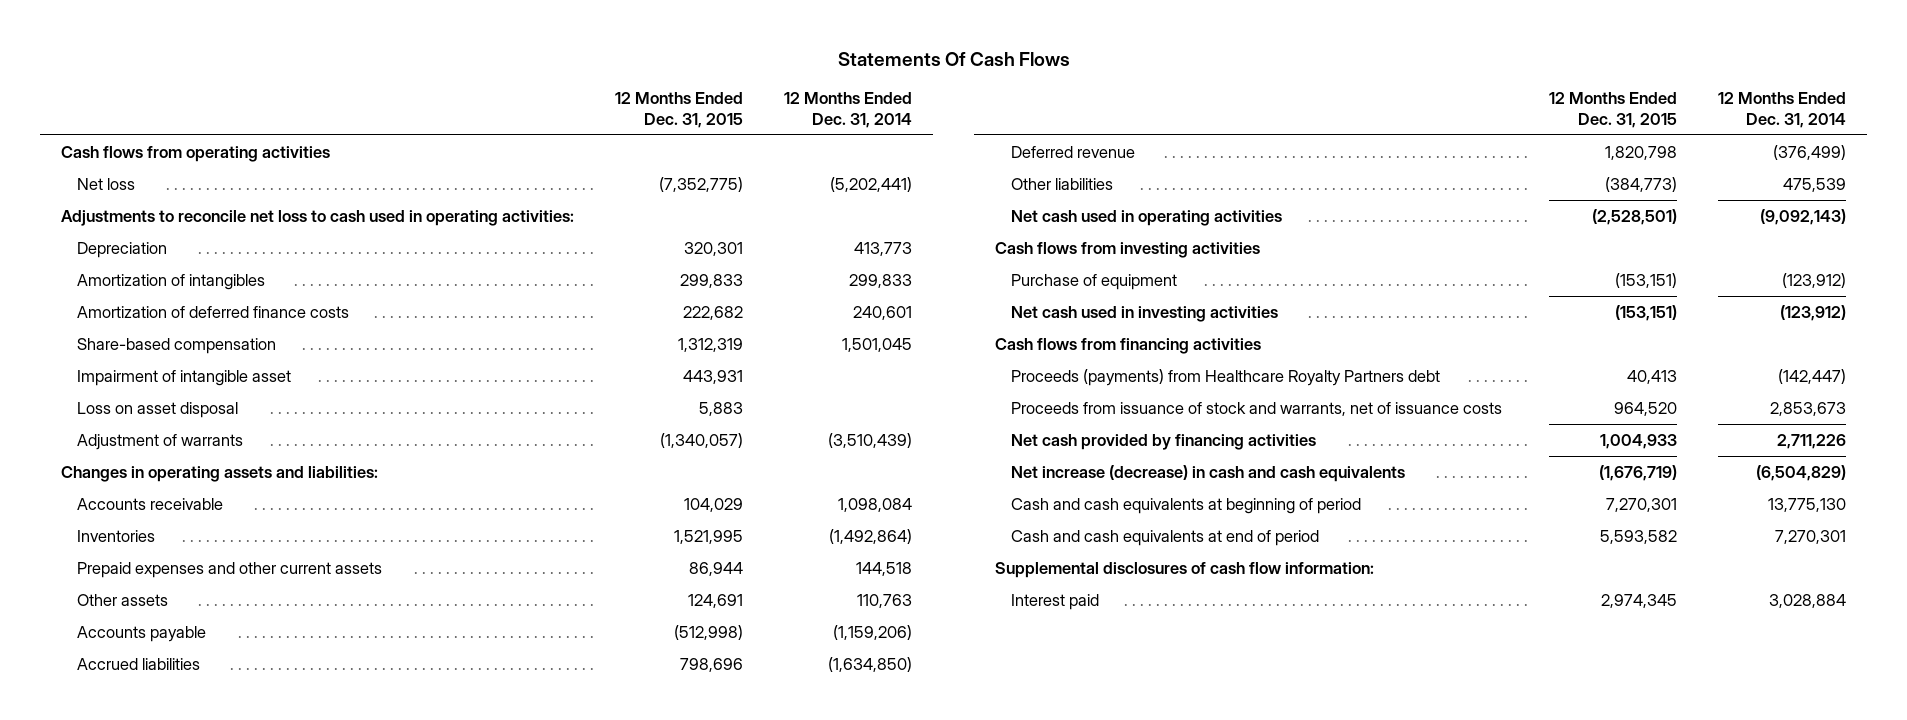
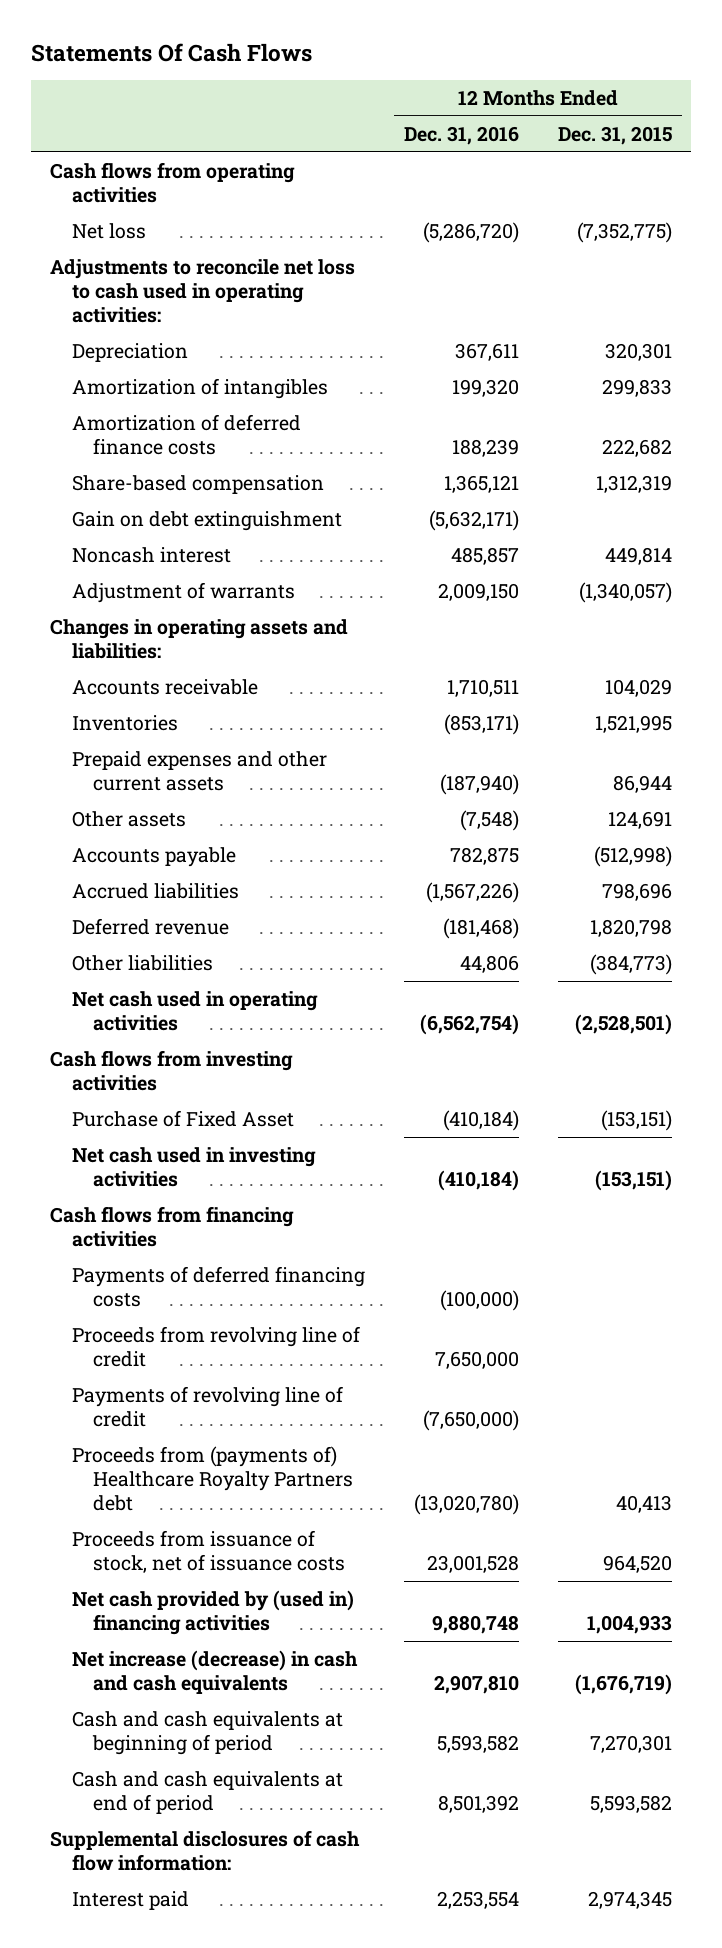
[784,92,913,129] 12 Months Ended Dec. 31, 2014 -> none
none -> [403,125,519,145] Dec. 31, 2016
[76,369,291,386] Impairment of intangible asset -> none
[76,401,238,418] Loss on asset disposal -> none
none -> [71,510,342,531] Gain on debt extinguishment
none -> [71,546,231,563] Noncash interest
[1010,273,1177,290] Purchase of equipment -> [71,1109,294,1127] Purchase of Fixed Asset
none -> [71,1265,365,1308] Payments of deferred financing costs
none -> [71,1325,360,1368] Proceeds from revolving line of credit
none -> [71,1385,343,1428] Payments of revolving line of credit
[1010,368,1440,386] Proceeds (payments) from Healthcare Royalty Partners debt -> [71,1445,354,1512] Proceeds from (payments of) Healthcare Royalty Partners debt
[1010,401,1502,416] Proceeds from issuance of stock and warrants, net of issuance costs -> [71,1529,346,1574] Proceeds from issuance of stock, net of issuance costs
[1010,433,1316,450] Net cash provided by financing activities -> [71,1589,354,1636] Net cash provided by (used in) financing activities

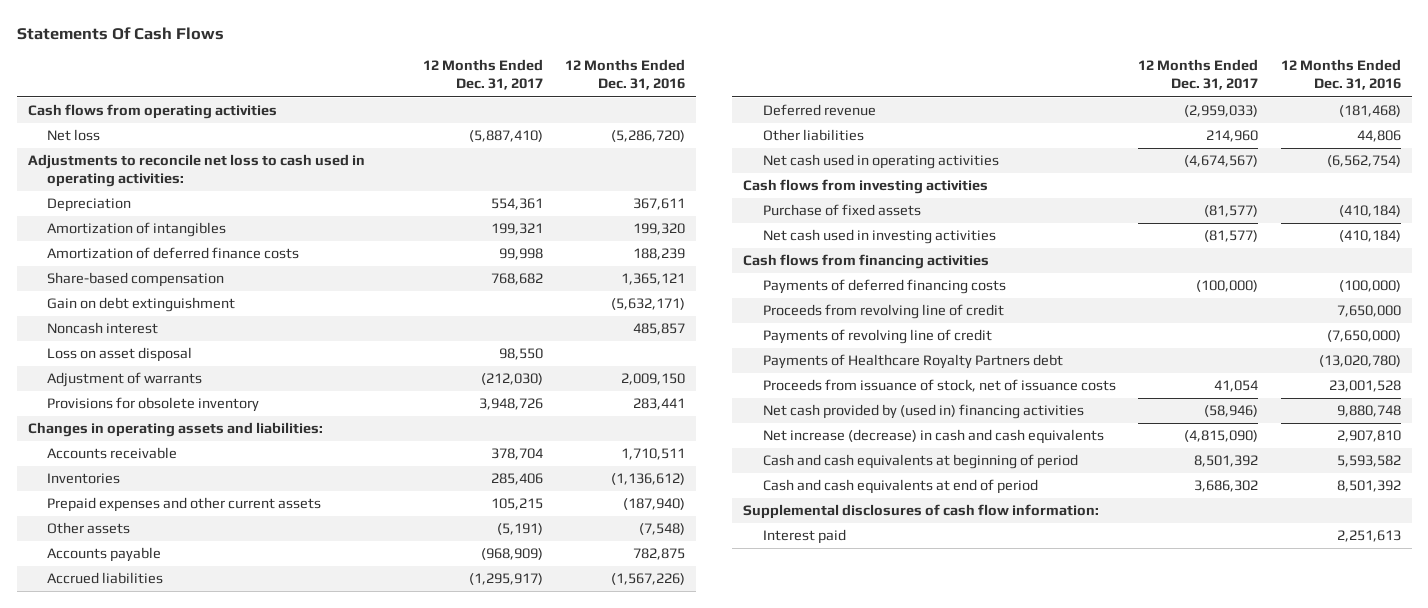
[557,125,672,145] Dec. 31, 2015 -> none
none -> [422,59,543,91] 12 Months Ended Dec. 31, 2017
none -> [47,347,193,363] Loss on asset disposal
none -> [47,397,260,413] Provisions for obsolete inventory
[443,713,519,735] (853,171) -> [611,473,686,486] (1,136,612)
[71,1109,294,1127] Purchase of Fixed Asset -> [762,204,921,217] Purchase of fixed assets
[71,1445,354,1512] Proceeds from (payments of) Healthcare Royalty Partners debt -> [762,354,1063,370] Payments of Healthcare Royalty Partners debt
[436,1890,519,1909] 2,253,554 -> [1336,530,1401,543] 2,251,613

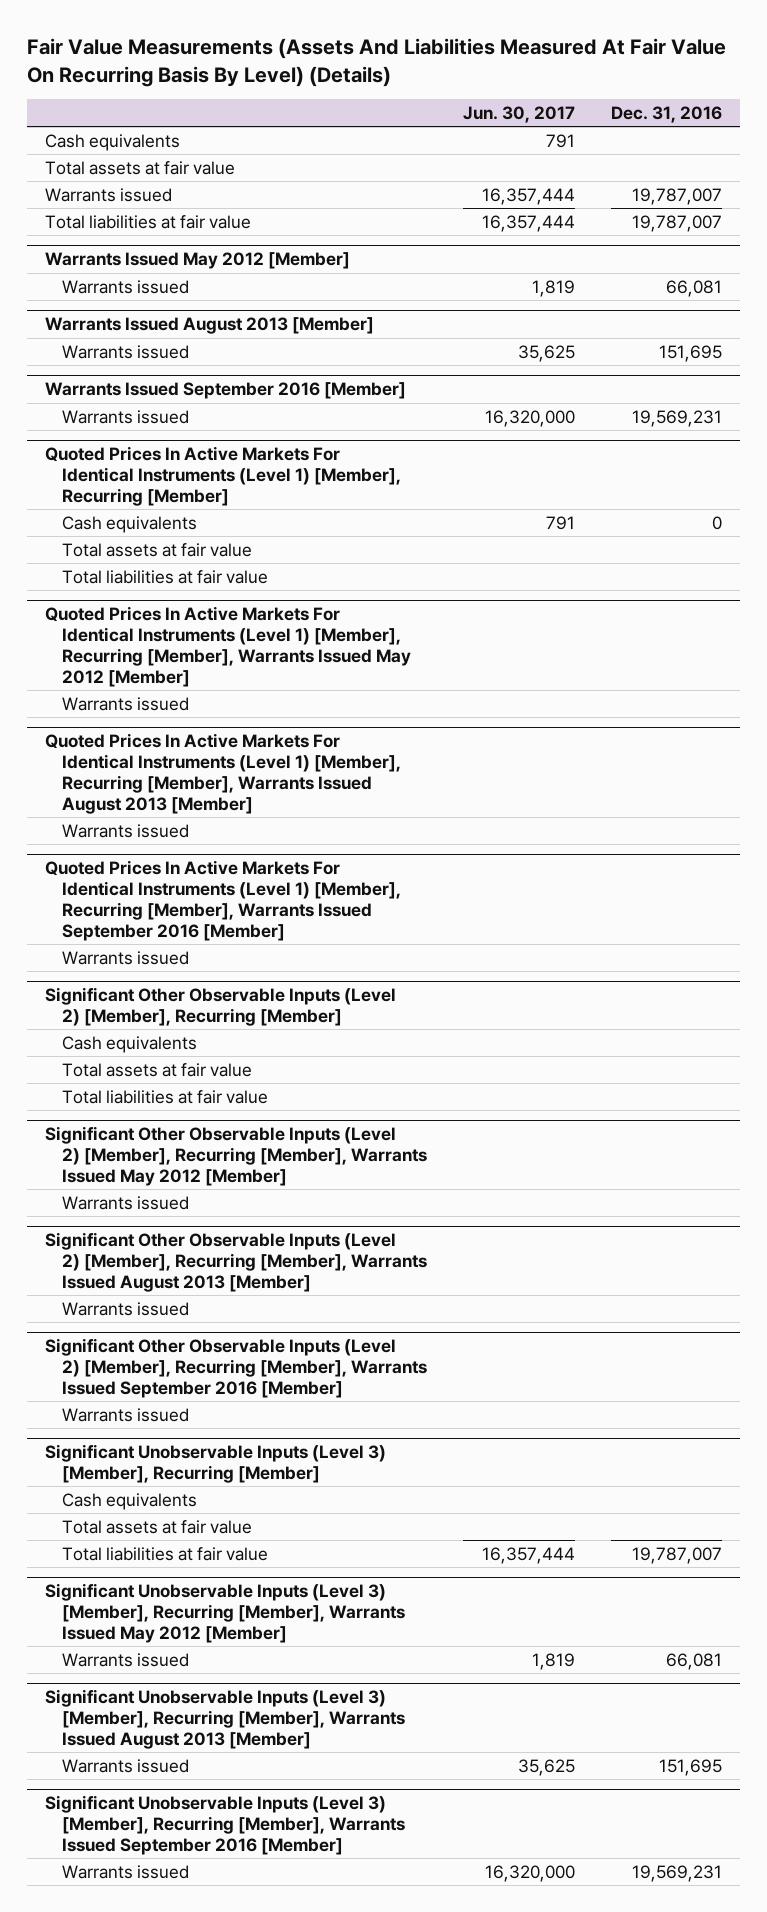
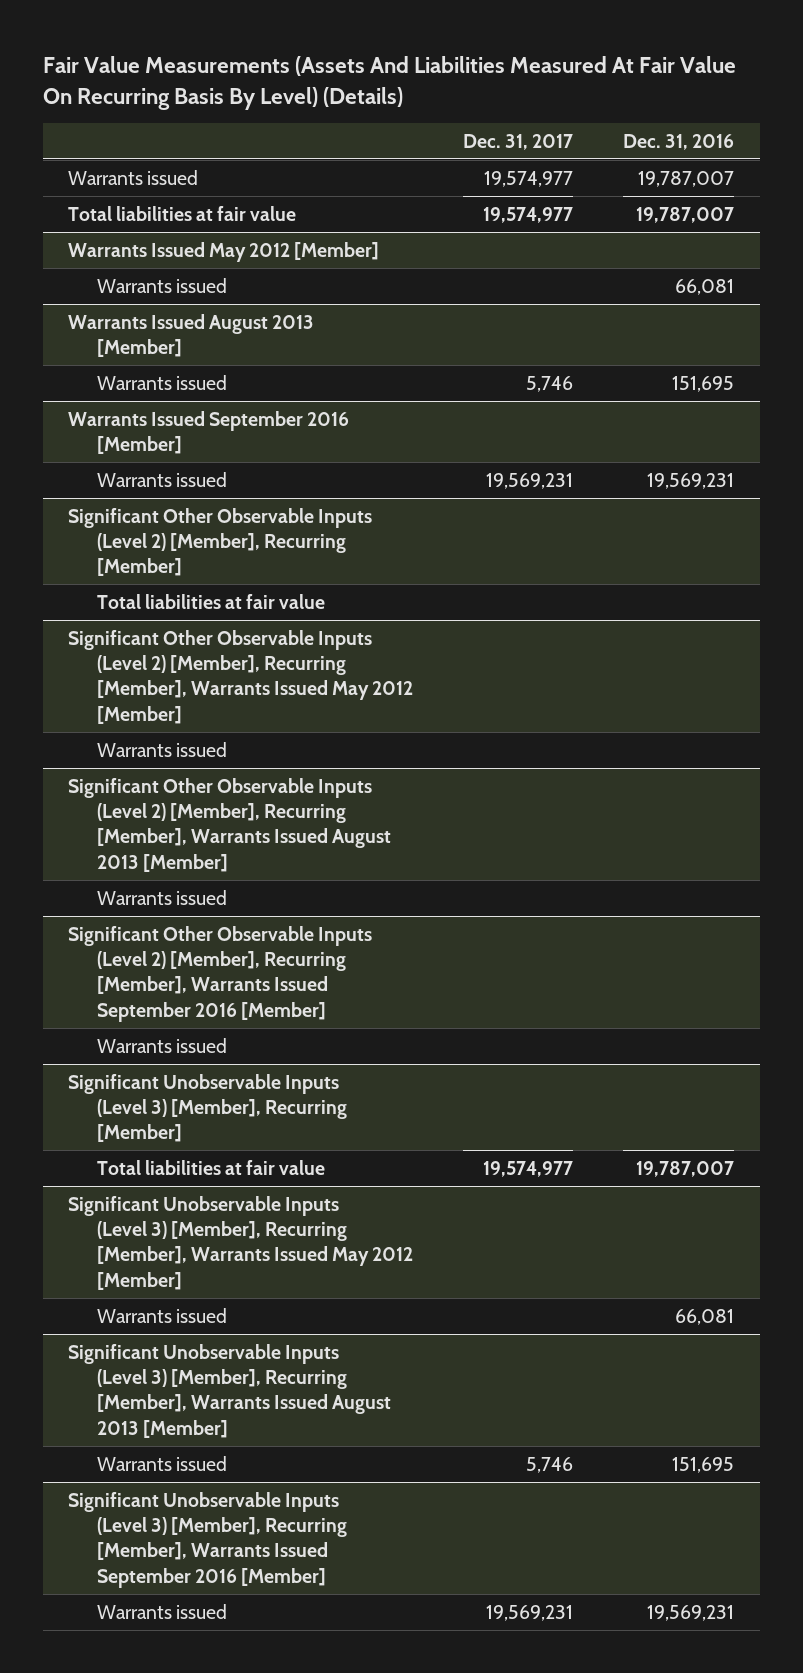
[463,106,576,124] Jun. 30, 2017 -> none
none -> [462,133,573,150] Dec. 31, 2017
[44,133,180,151] Cash equivalents -> none
[44,160,235,175] Total assets at fair value -> none
[44,446,402,507] Quoted Prices In Active Markets For Identical Instruments (Level 1) [Member], Recurring [Member] -> none
[62,515,198,533] Cash equivalents -> none
[62,542,253,557] Total assets at fair value -> none
[62,569,269,584] Total liabilities at fair value -> none
[44,606,412,687] Quoted Prices In Active Markets For Identical Instruments (Level 1) [Member], Recurring [Member], Warrants Issued May 2012 [Member] -> none
[62,696,190,711] Warrants issued -> none
[44,733,402,814] Quoted Prices In Active Markets For Identical Instruments (Level 1) [Member], Recurring [Member], Warrants Issued August 2013 [Member] -> none
[62,823,190,838] Warrants issued -> none
[44,860,402,941] Quoted Prices In Active Markets For Identical Instruments (Level 1) [Member], Recurring [Member], Warrants Issued September 2016 [Member] -> none
[62,950,190,965] Warrants issued -> none
[62,1035,198,1053] Cash equivalents -> none
[62,1062,253,1077] Total assets at fair value -> none
[62,1492,198,1510] Cash equivalents -> none
[62,1519,253,1534] Total assets at fair value -> none

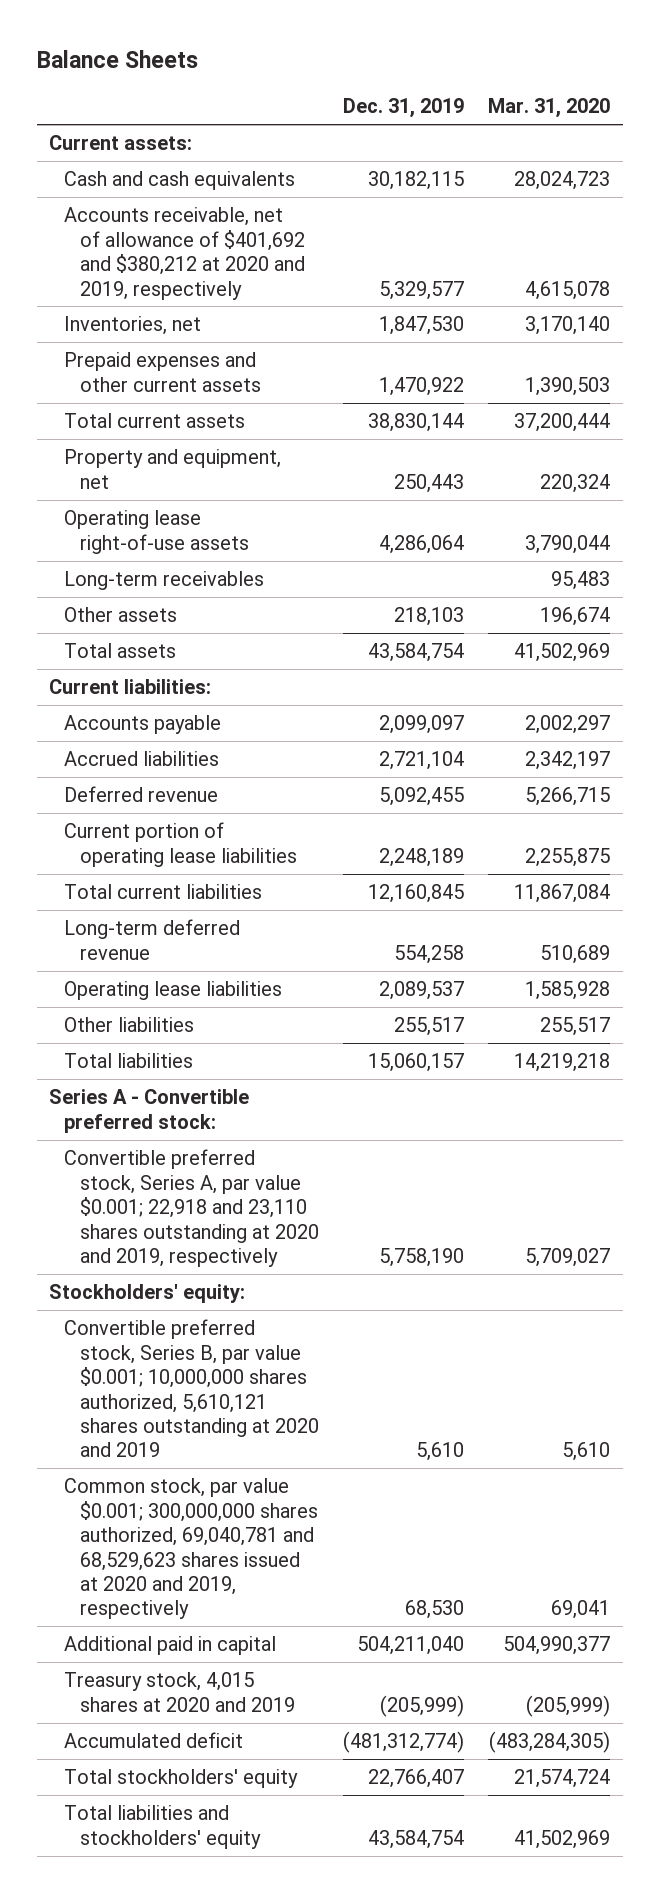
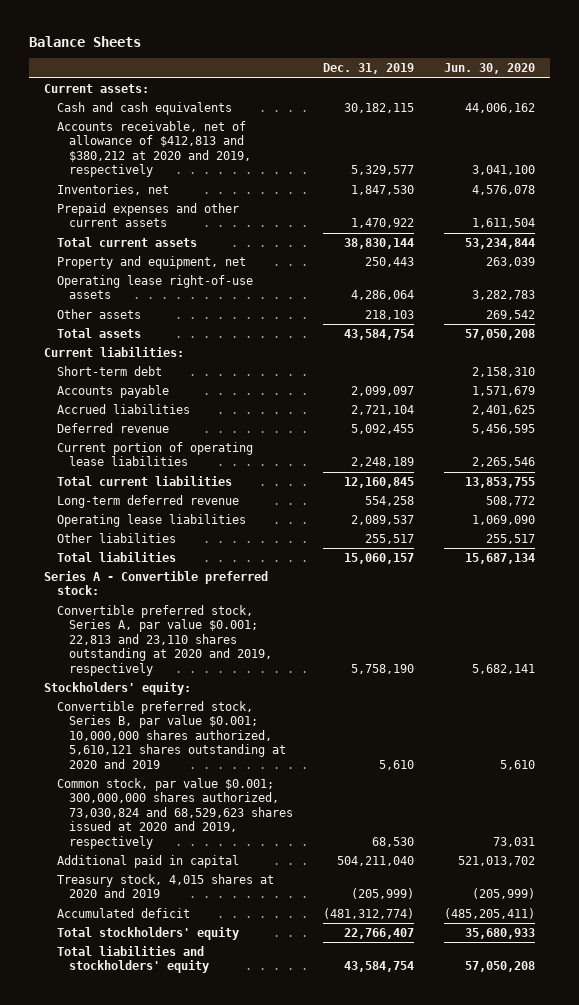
[488,98,611,119] Mar. 31, 2020 -> none
none -> [443,63,535,75] Jun. 30, 2020
[64,207,305,300] Accounts receivable, net of allowance of $401,692 and $380,212 at 2020 and 2019, respectively -> [56,120,252,178] Accounts receivable, net of allowance of $412,813 and $380,212 at 2020 and 2019, respectively
[64,571,265,591] Long-term receivables -> none
none -> [56,365,162,376] Short-term debt
[64,1149,319,1268] Convertible preferred stock, Series A, par value $0.001; 22,918 and 23,110 shares outstanding at 2020 and 2019, respectively -> [56,604,273,676] Convertible preferred stock, Series A, par value $0.001; 22,813 and 23,110 shares outstanding at 2020 and 2019, respectively
[64,1478,318,1620] Common stock, par value $0.001; 300,000,000 shares authorized, 69,040,781 and 68,529,623 shares issued at 2020 and 2019, respectively -> [56,777,294,849] Common stock, par value $0.001; 300,000,000 shares authorized, 73,030,824 and 68,529,623 shares issued at 2020 and 2019, respectively

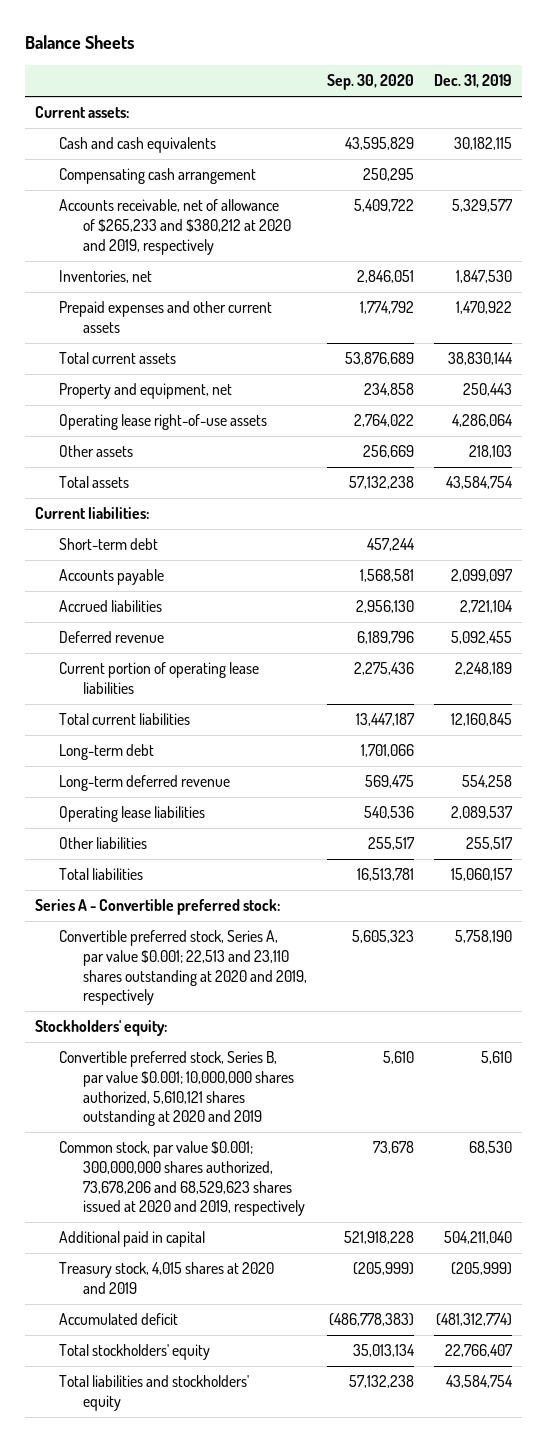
[443,63,535,75] Jun. 30, 2020 -> none
none -> [327,74,415,91] Sep. 30, 2020
none -> [59,168,257,185] Compensating cash arrangement
[56,120,252,178] Accounts receivable, net of allowance of $412,813 and $380,212 at 2020 and 2019, respectively -> [59,199,292,255] Accounts receivable, net of allowance of $265,233 and $380,212 at 2020 and 2019, respectively
none -> [59,744,155,761] Long-term debt
[56,604,273,676] Convertible preferred stock, Series A, par value $0.001; 22,813 and 23,110 shares outstanding at 2020 and 2019, respectively -> [59,930,308,1006] Convertible preferred stock, Series A, par value $0.001; 22,513 and 23,110 shares outstanding at 2020 and 2019, respectively
[56,777,294,849] Common stock, par value $0.001; 300,000,000 shares authorized, 73,030,824 and 68,529,623 shares issued at 2020 and 2019, respectively -> [59,1141,306,1217] Common stock, par value $0.001; 300,000,000 shares authorized, 73,678,206 and 68,529,623 shares issued at 2020 and 2019, respectively

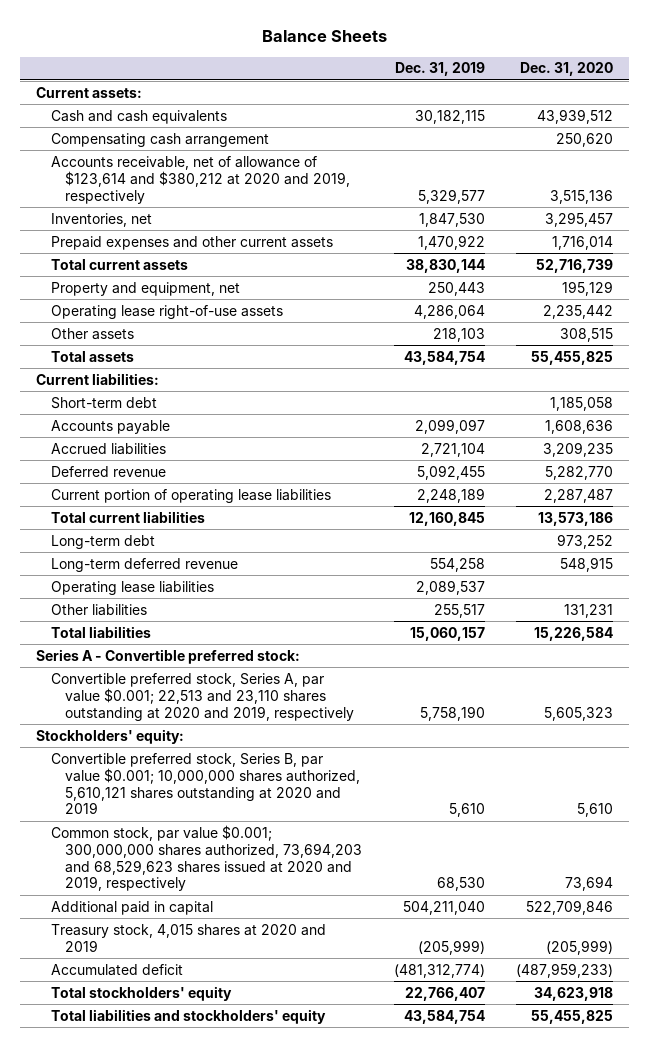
[327,74,415,91] Sep. 30, 2020 -> none
none -> [520,62,614,77] Dec. 31, 2020
[59,199,292,255] Accounts receivable, net of allowance of $265,233 and $380,212 at 2020 and 2019, respectively -> [50,155,351,204] Accounts receivable, net of allowance of $123,614 and $380,212 at 2020 and 2019, respectively
[59,1141,306,1217] Common stock, par value $0.001; 300,000,000 shares authorized, 73,678,206 and 68,529,623 shares issued at 2020 and 2019, respectively -> [50,824,363,892] Common stock, par value $0.001; 300,000,000 shares authorized, 73,694,203 and 68,529,623 shares issued at 2020 and 2019, respectively

